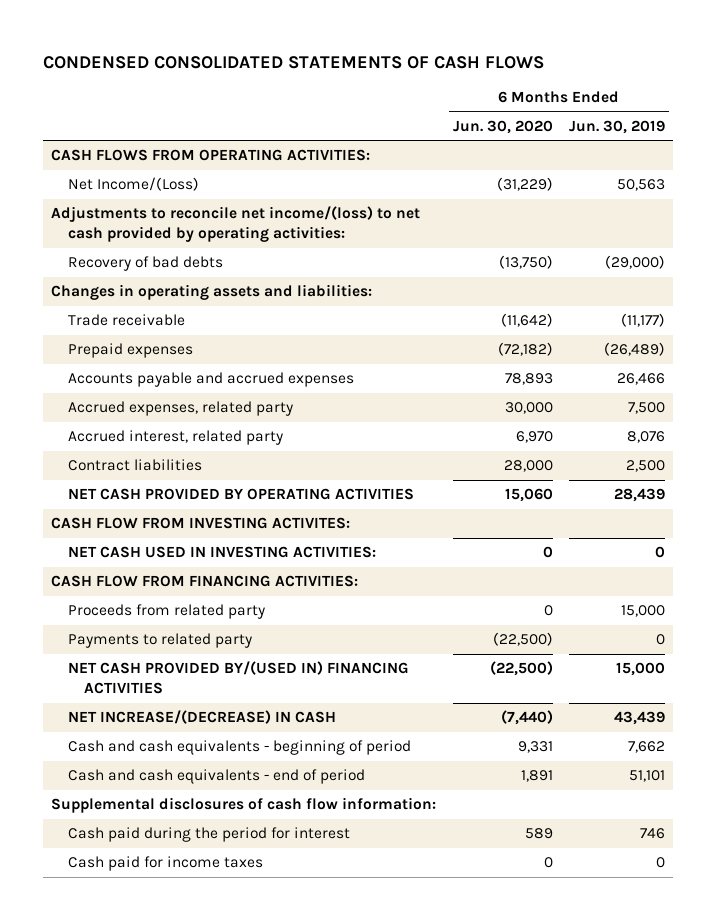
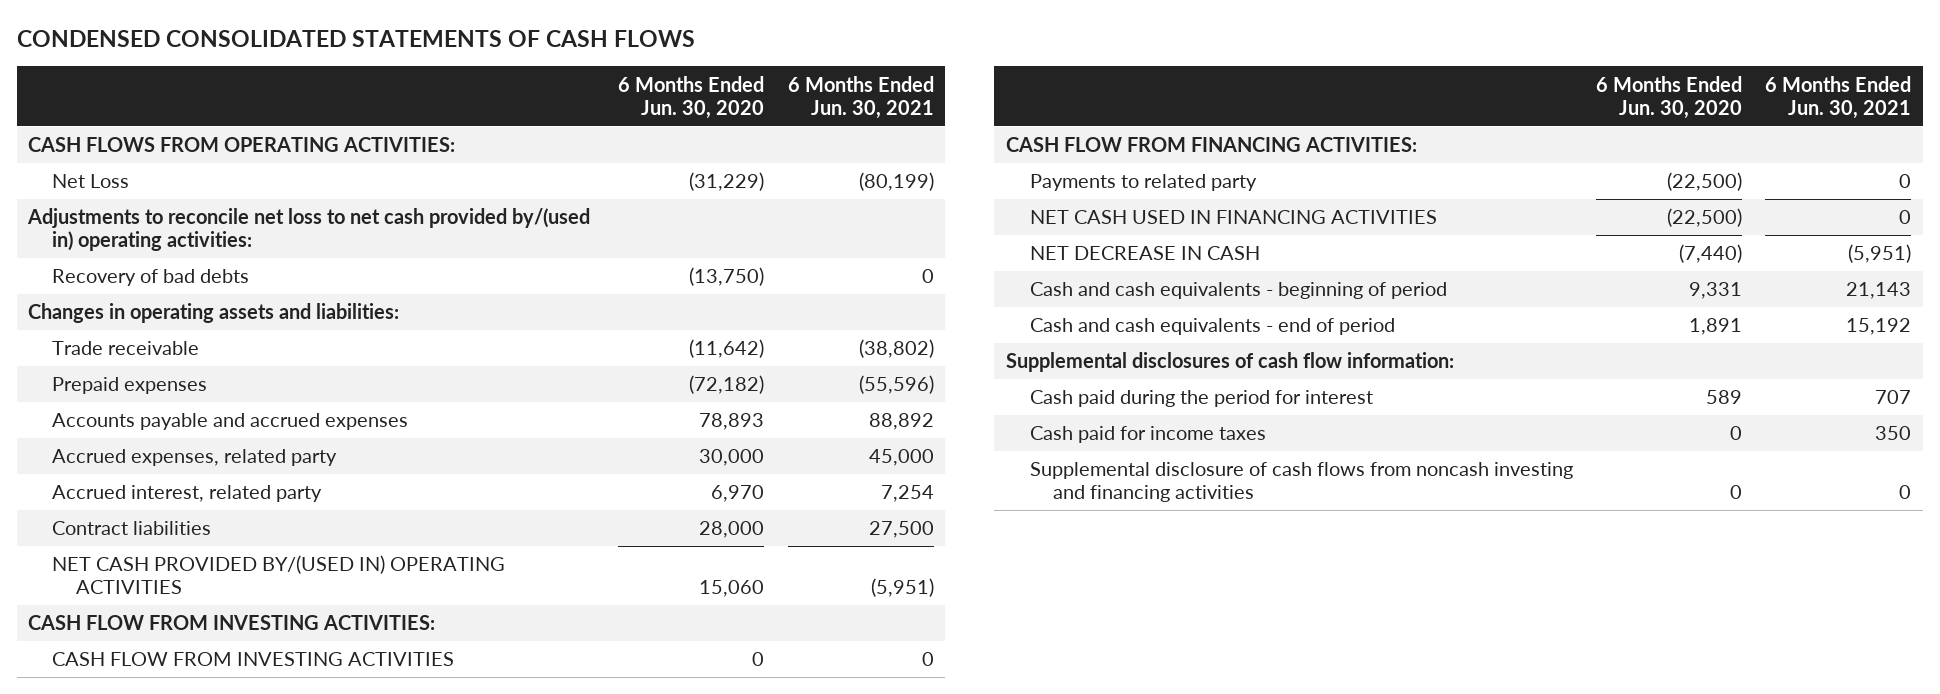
[568,119,665,134] Jun. 30, 2019 -> none
none -> [787,75,934,119] 6 Months Ended Jun. 30, 2021
[67,177,199,192] Net Income/(Loss) -> [51,174,129,189] Net Loss
[51,206,421,243] Adjustments to reconcile net income/(loss) to net cash provided by operating activities: -> [27,208,591,252] Adjustments to reconcile net loss to net cash provided by/(used in) operating activities:
[67,488,414,501] NET CASH PROVIDED BY OPERATING ACTIVITIES -> [51,555,505,595] NET CASH PROVIDED BY/(USED IN) OPERATING ACTIVITIES
[51,517,351,530] CASH FLOW FROM INVESTING ACTIVITES: -> [28,615,436,631] CASH FLOW FROM INVESTING ACTIVITIES:
[67,546,376,559] NET CASH USED IN INVESTING ACTIVITIES: -> [51,652,454,667] CASH FLOW FROM INVESTING ACTIVITIES
[67,604,265,620] Proceeds from related party -> none
[67,661,409,695] NET CASH PROVIDED BY/(USED IN) FINANCING ACTIVITIES -> [1029,210,1437,225] NET CASH USED IN FINANCING ACTIVITIES
[67,710,336,725] NET INCREASE/(DECREASE) IN CASH -> [1029,246,1260,261] NET DECREASE IN CASH
none -> [1029,462,1573,503] Supplemental disclosure of cash flows from noncash investing and financing activities

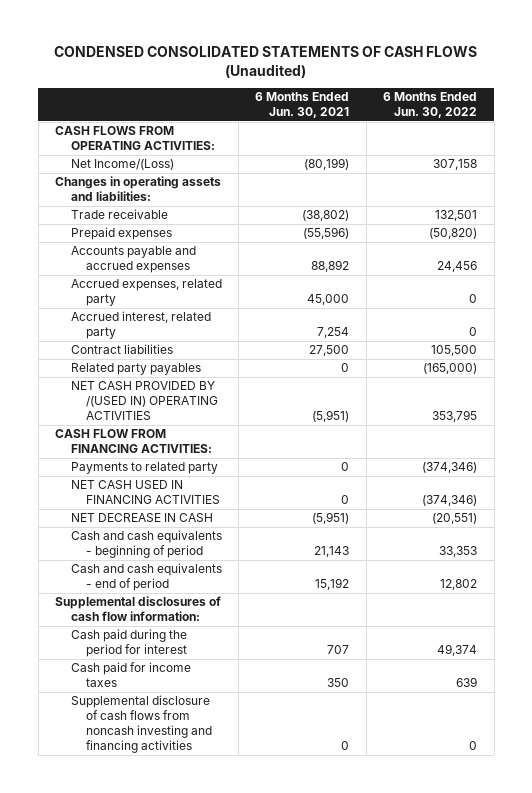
[16,29,695,47] CONDENSED CONSOLIDATED STATEMENTS OF CASH FLOWS -> [54,45,478,78] CONDENSED CONSOLIDATED STATEMENTS OF CASH FLOWS (Unaudited)
[618,75,765,119] 6 Months Ended Jun. 30, 2020 -> none
none -> [383,91,478,118] 6 Months Ended Jun. 30, 2022
[27,208,591,252] Adjustments to reconcile net loss to net cash provided by/(used in) operating activities: -> none
[51,269,249,287] Recovery of bad debts -> none
[51,174,129,189] Net Loss -> [70,159,174,171] Net Income/(Loss)
[28,615,436,631] CASH FLOW FROM INVESTING ACTIVITIES: -> none
[51,652,454,667] CASH FLOW FROM INVESTING ACTIVITIES -> none
none -> [70,363,201,376] Related party payables
[51,555,505,595] NET CASH PROVIDED BY/(USED IN) OPERATING ACTIVITIES -> [70,381,219,421] NET CASH PROVIDED BY /(USED IN) OPERATING ACTIVITIES

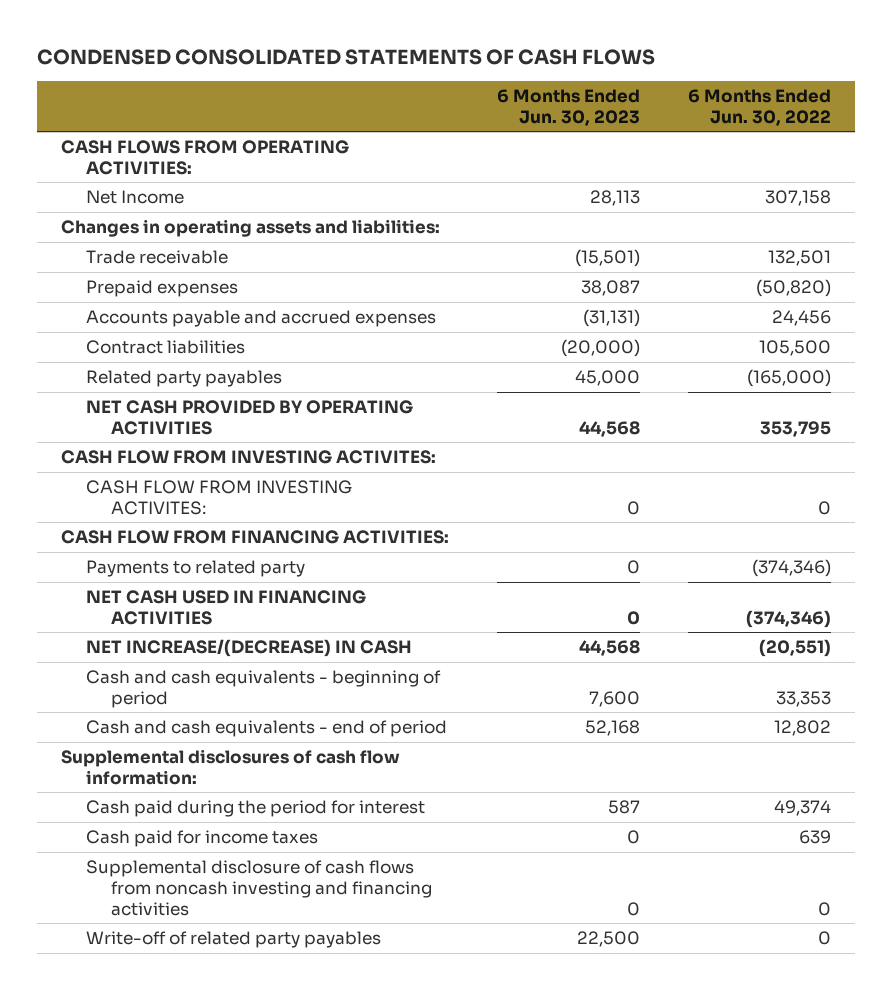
[54,45,478,78] CONDENSED CONSOLIDATED STATEMENTS OF CASH FLOWS (Unaudited) -> [37,48,656,65] CONDENSED CONSOLIDATED STATEMENTS OF CASH FLOWS
[255,91,350,118] 6 Months Ended Jun. 30, 2021 -> none
none -> [496,88,640,126] 6 Months Ended Jun. 30, 2023
[70,159,174,171] Net Income/(Loss) -> [86,190,185,205] Net Income
[70,279,222,307] Accrued expenses, related party -> none
[70,311,211,340] Accrued interest, related party -> none
[70,381,219,421] NET CASH PROVIDED BY /(USED IN) OPERATING ACTIVITIES -> [86,400,414,435] NET CASH PROVIDED BY OPERATING ACTIVITIES
none -> [61,450,437,465] CASH FLOW FROM INVESTING ACTIVITES:
none -> [86,480,353,515] CASH FLOW FROM INVESTING ACTIVITES:
[70,513,213,523] NET DECREASE IN CASH -> [86,639,413,658] NET INCREASE/(DECREASE) IN CASH
none -> [86,931,382,949] Write-off of related party payables

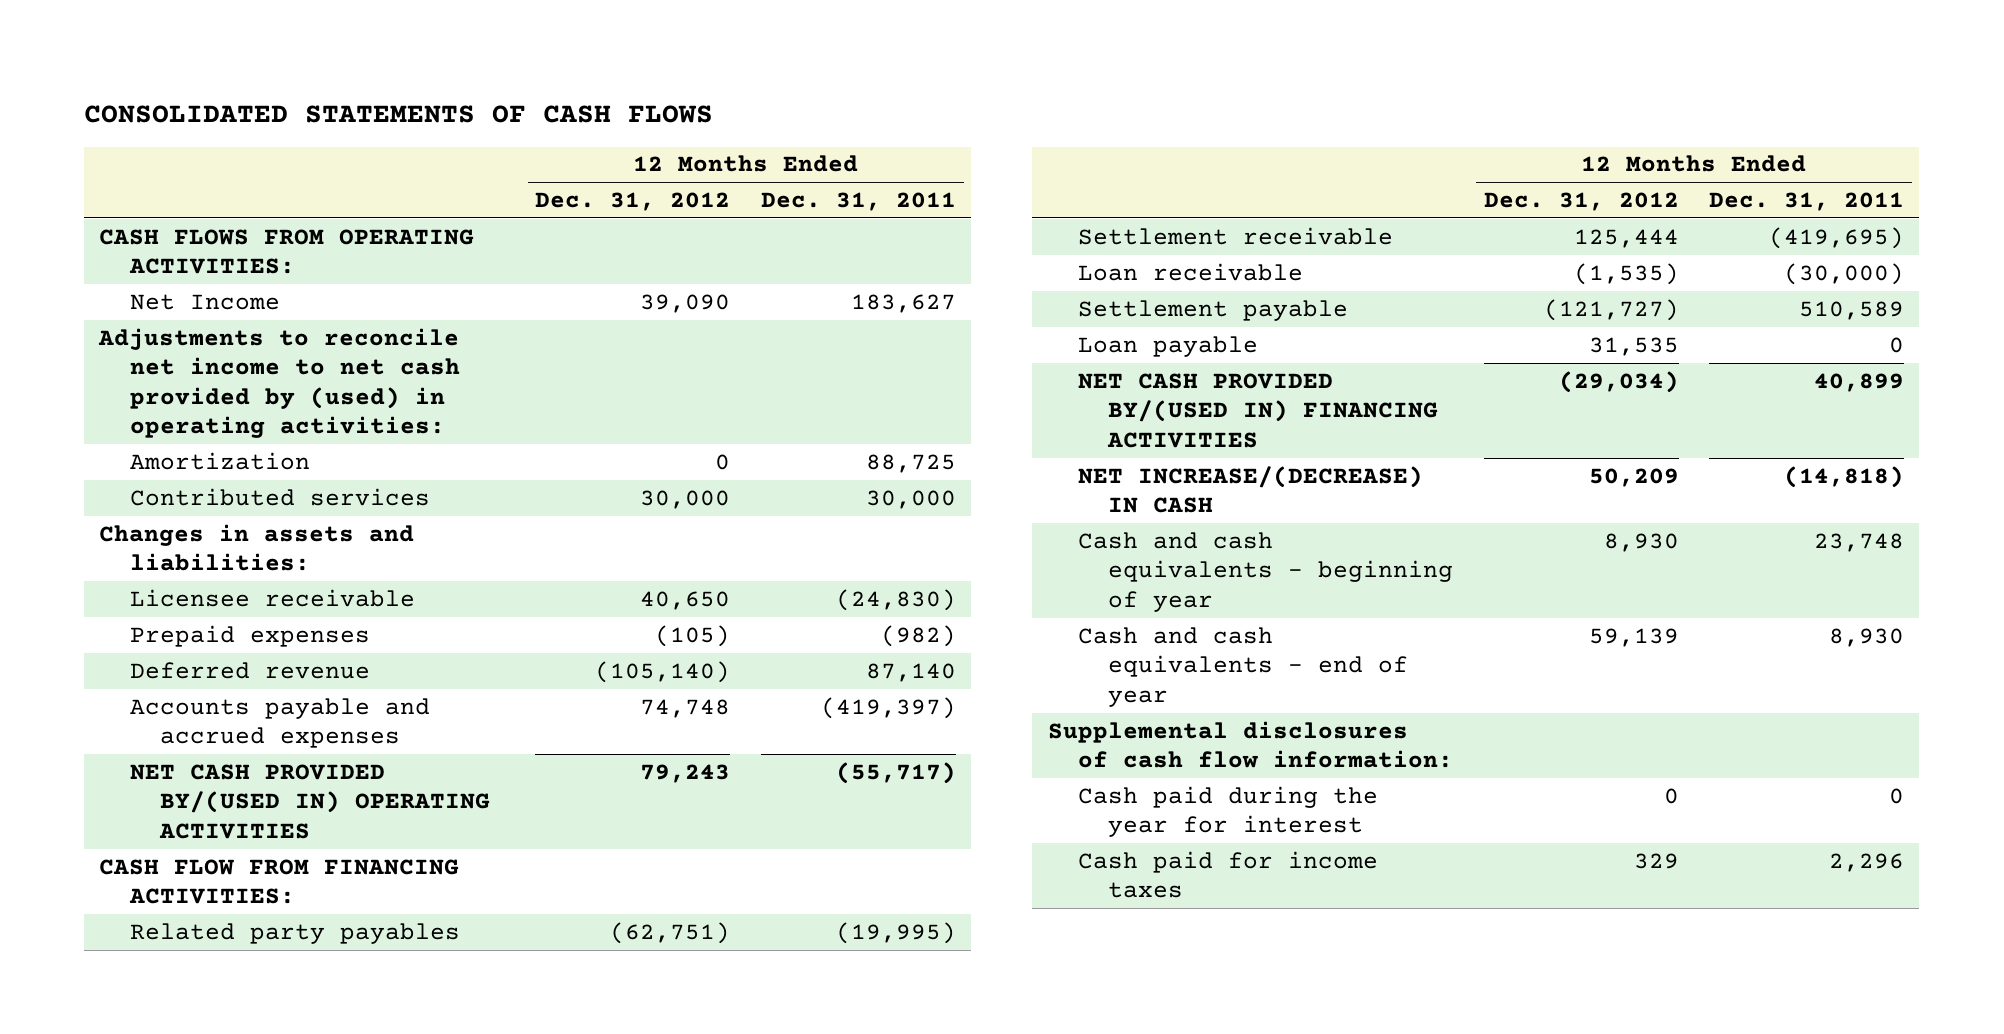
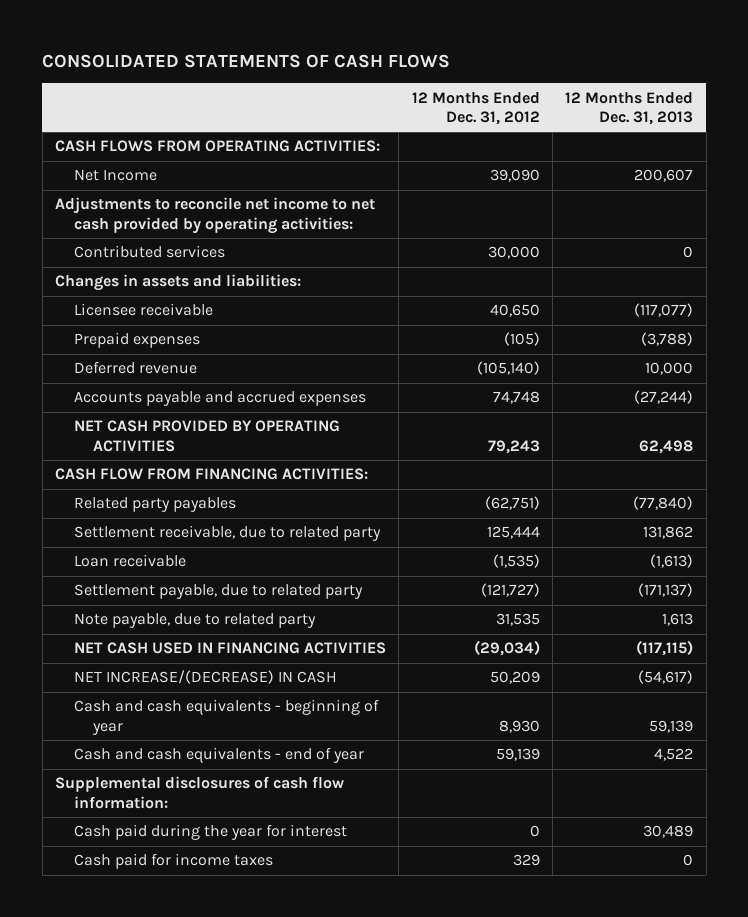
[760,191,956,211] Dec. 31, 2011 -> none
none -> [565,91,694,126] 12 Months Ended Dec. 31, 2013
[129,451,310,470] Amortization -> none
[98,327,460,439] Adjustments to reconcile net income to net cash provided by (used) in operating activities: -> [54,197,375,234] Adjustments to reconcile net income to net cash provided by operating activities:
[129,763,490,839] NET CASH PROVIDED BY/(USED IN) OPERATING ACTIVITIES -> [74,420,341,452] NET CASH PROVIDED BY OPERATING ACTIVITIES
[1077,226,1393,245] Settlement receivable -> [74,525,382,542] Settlement receivable, due to related party
[1077,299,1348,321] Settlement payable -> [74,584,364,600] Settlement payable, due to related party
[1077,335,1258,357] Loan payable -> [74,613,317,629] Note payable, due to related party
[1077,372,1439,448] NET CASH PROVIDED BY/(USED IN) FINANCING ACTIVITIES -> [74,642,387,655] NET CASH USED IN FINANCING ACTIVITIES

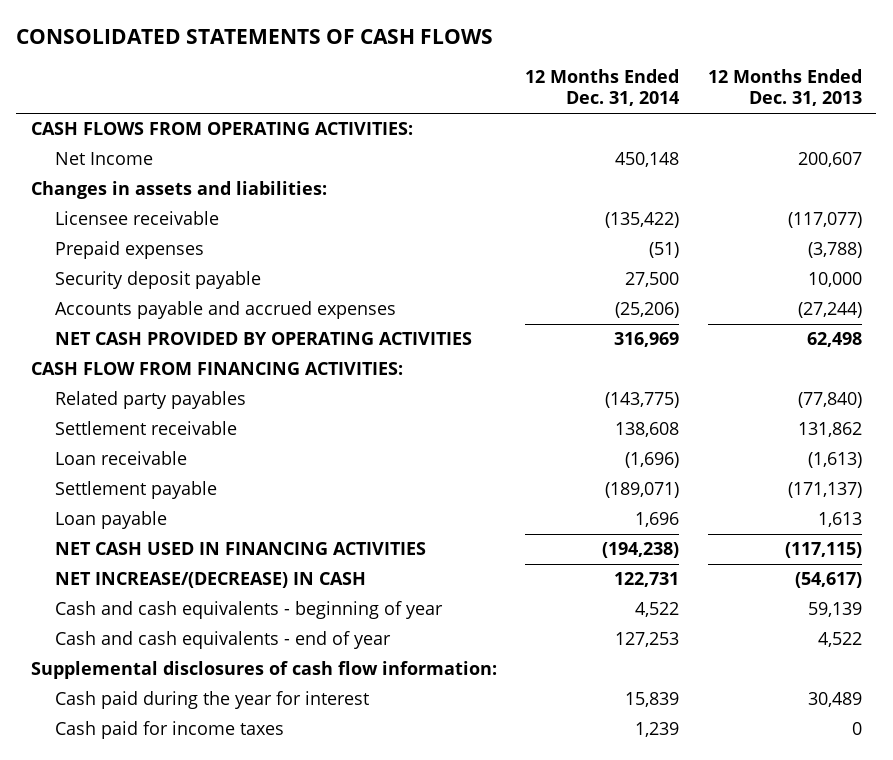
[411,91,540,126] 12 Months Ended Dec. 31, 2012 -> none
none -> [525,69,680,107] 12 Months Ended Dec. 31, 2014
[54,197,375,234] Adjustments to reconcile net income to net cash provided by operating activities: -> none
[74,245,226,259] Contributed services -> none
[74,361,198,375] Deferred revenue -> none
none -> [55,271,262,290] Security deposit payable
[74,525,382,542] Settlement receivable, due to related party -> [55,421,238,436] Settlement receivable
[74,584,364,600] Settlement payable, due to related party -> [55,481,218,500] Settlement payable
[74,613,317,629] Note payable, due to related party -> [55,511,168,530] Loan payable

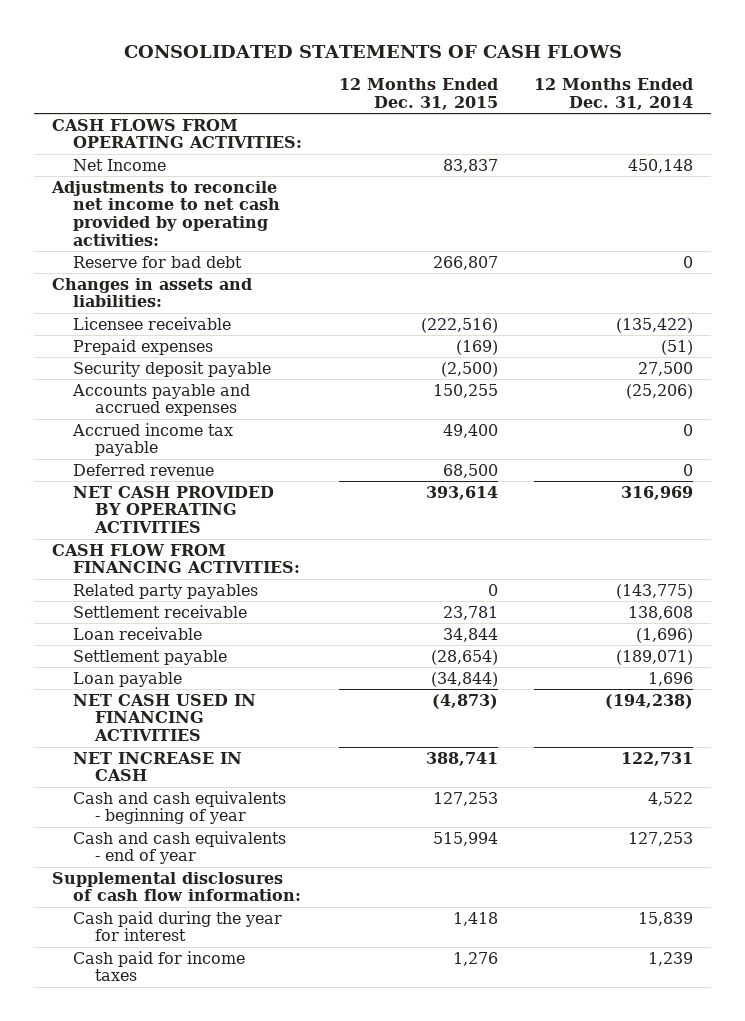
[708,69,863,107] 12 Months Ended Dec. 31, 2013 -> none
none -> [338,78,498,110] 12 Months Ended Dec. 31, 2015
none -> [51,180,281,247] Adjustments to reconcile net income to net cash provided by operating activities:
none -> [73,255,243,268] Reserve for bad debt
none -> [72,422,234,457] Accrued income tax payable
none -> [73,463,215,476] Deferred revenue
[55,572,367,589] NET INCREASE/(DECREASE) IN CASH -> [73,751,243,782] NET INCREASE IN CASH

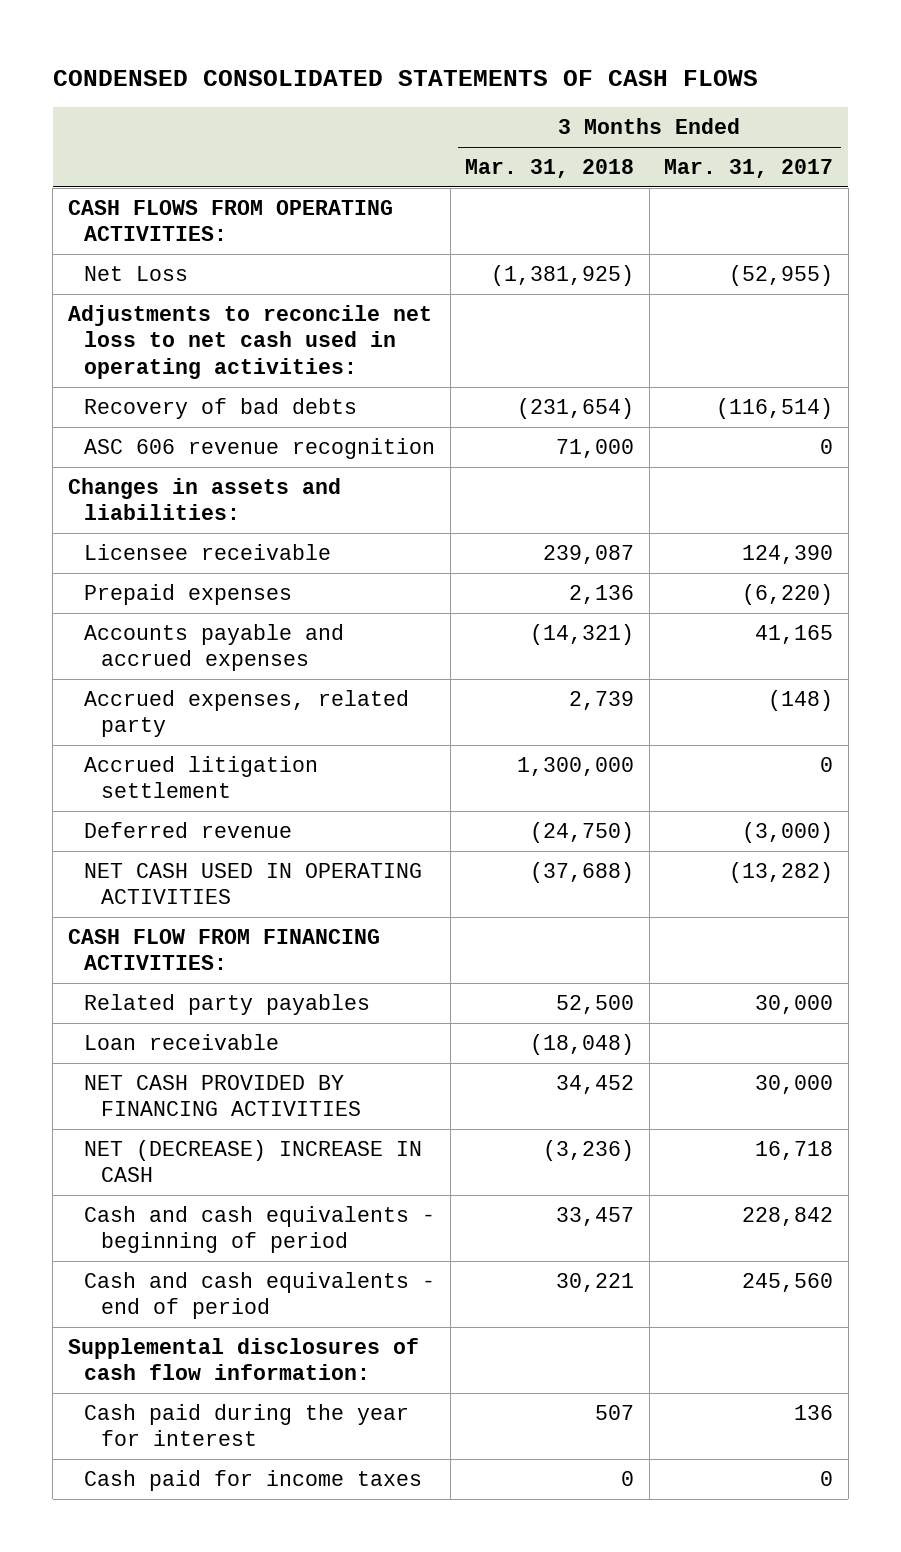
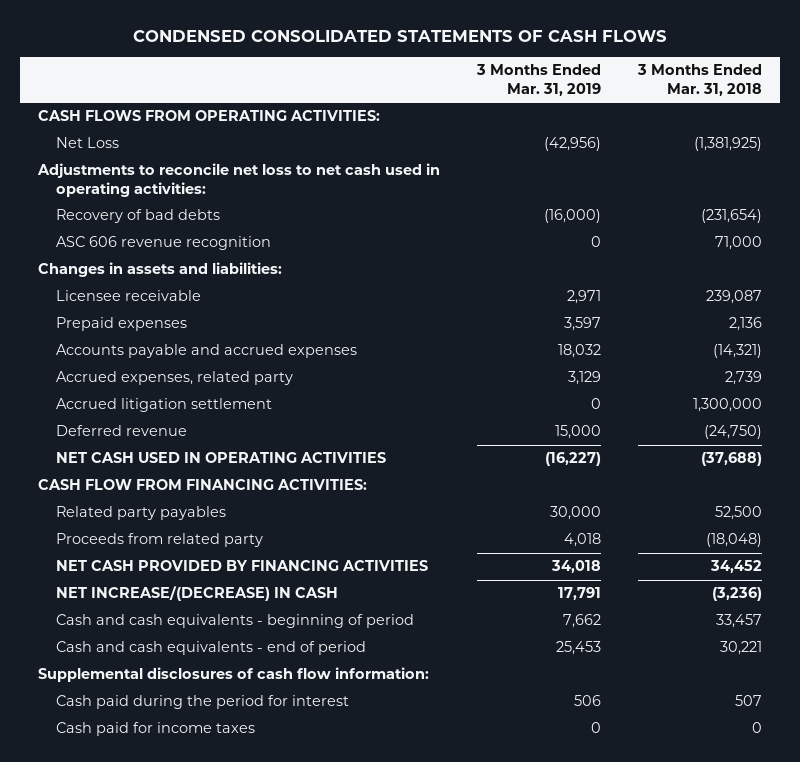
[664,158,834,178] Mar. 31, 2017 -> none
none -> [475,64,601,97] 3 Months Ended Mar. 31, 2019
[84,1033,280,1050] Loan receivable -> [55,533,263,548] Proceeds from related party
[84,1139,423,1183] NET (DECREASE) INCREASE IN CASH -> [55,586,338,602] NET INCREASE/(DECREASE) IN CASH
[84,1403,410,1447] Cash paid during the year for interest -> [55,695,349,710] Cash paid during the period for interest

